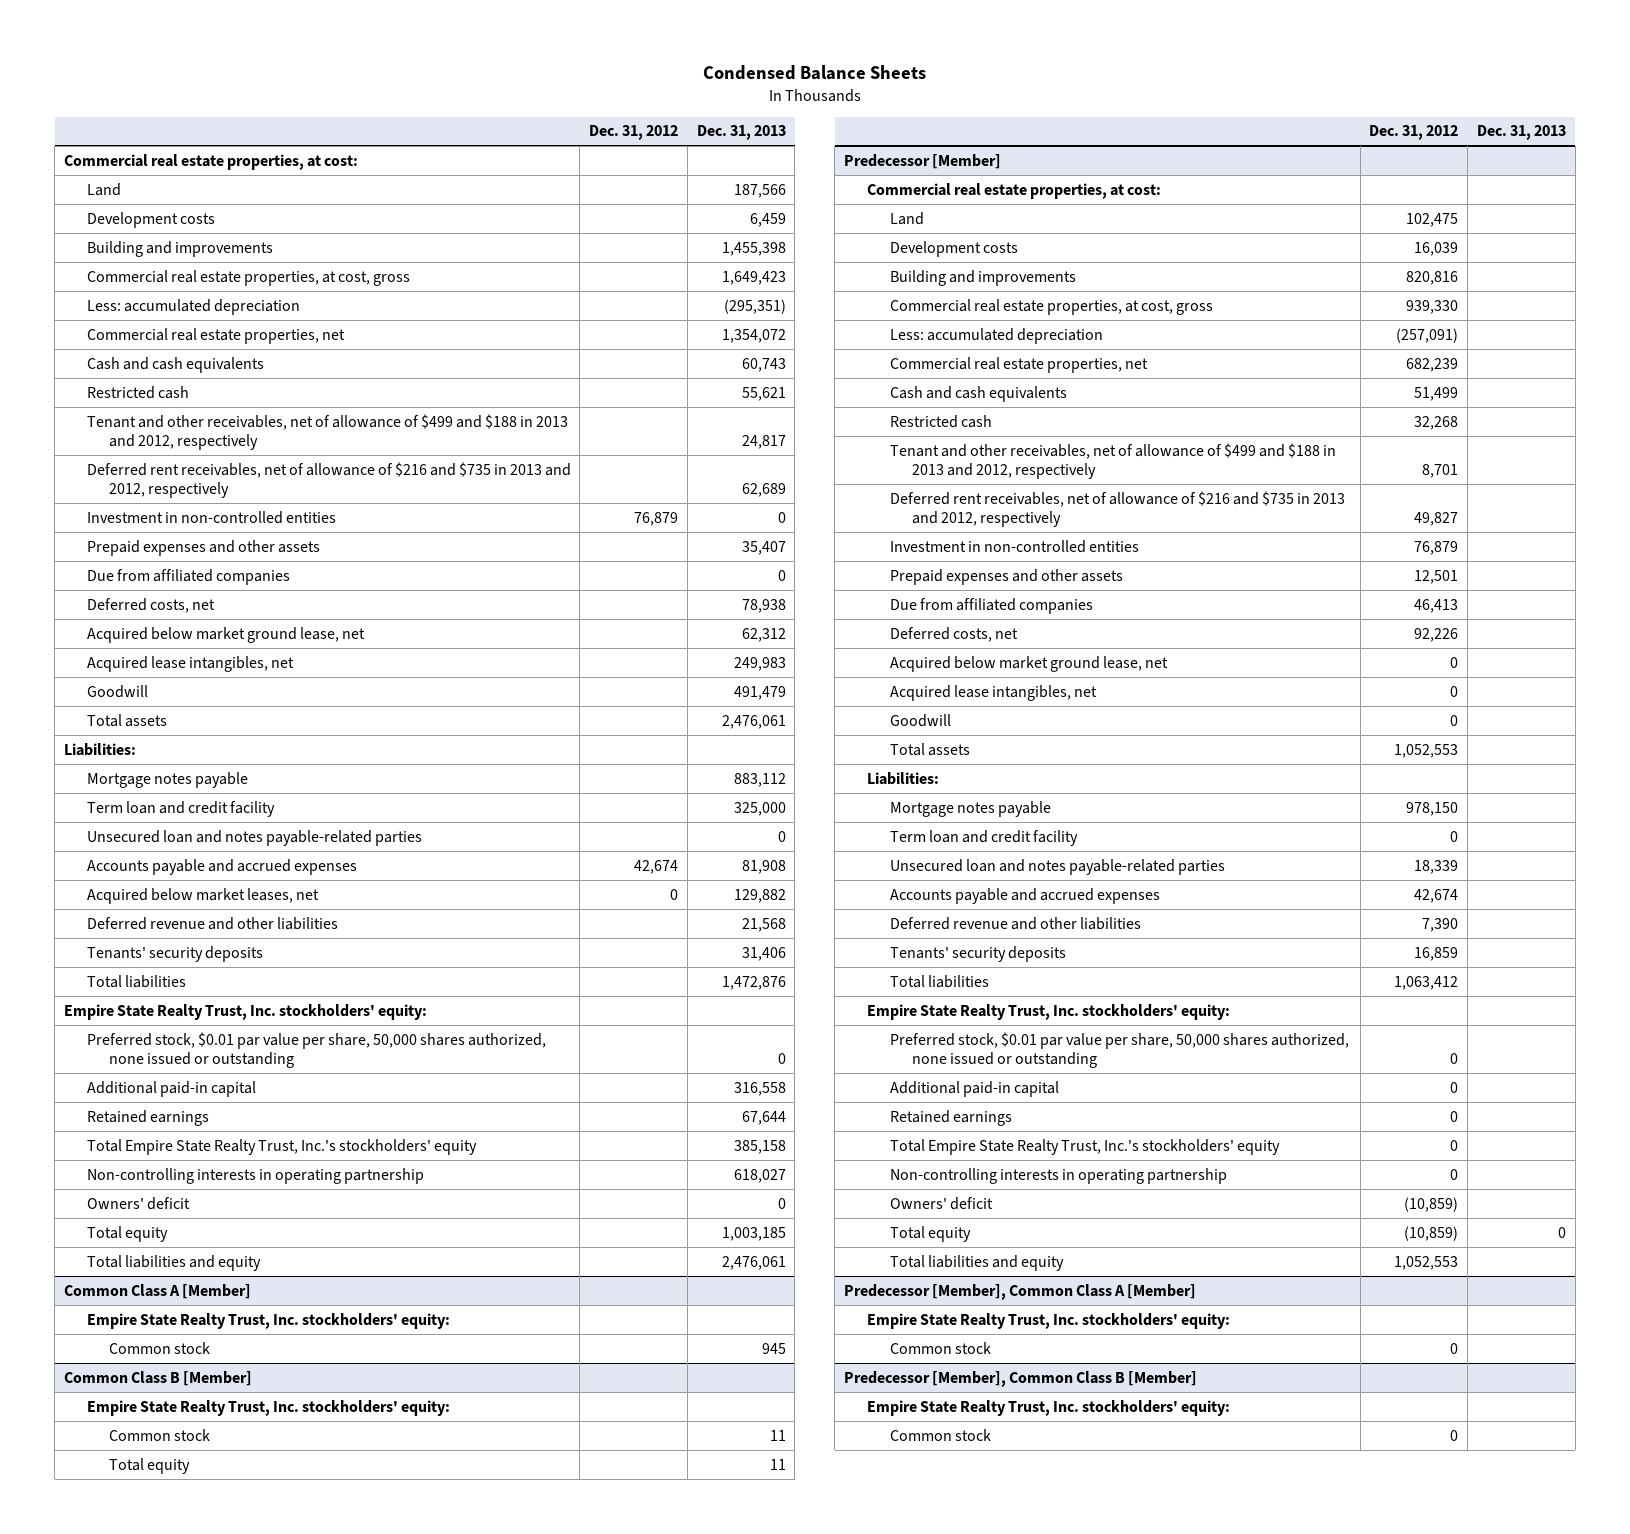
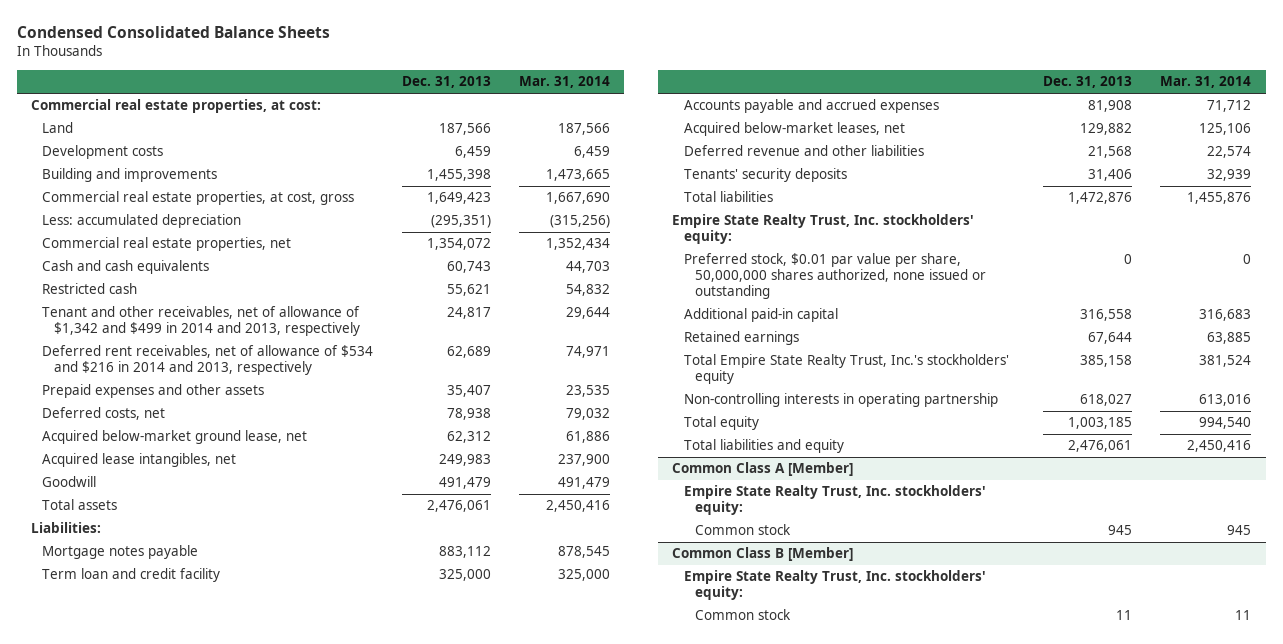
[702,65,926,81] Condensed Balance Sheets -> [17,25,331,38] Condensed Consolidated Balance Sheets
[589,125,679,141] Dec. 31, 2012 -> none
none -> [519,76,611,89] Mar. 31, 2014
[86,510,336,524] Investment in non-controlled entities -> none
[86,413,568,450] Tenant and other receivables, net of allowance of $499 and $188 in 2013 and 2012, respectively -> [42,306,361,337] Tenant and other receivables, net of allowance of $1,342 and $499 in 2014 and 2013, respectively
[86,461,571,498] Deferred rent receivables, net of allowance of $216 and $735 in 2013 and 2012, respectively -> [42,345,374,376] Deferred rent receivables, net of allowance of $534 and $216 in 2014 and 2013, respectively
[86,568,290,585] Due from affiliated companies -> none
[86,626,365,643] Acquired below market ground lease, net -> [42,430,308,445] Acquired below-market ground lease, net
[86,829,422,846] Unsecured loan and notes payable-related parties -> none
[86,887,319,904] Acquired below market leases, net -> [683,122,905,137] Acquired below-market leases, net
[86,1031,546,1068] Preferred stock, $0.01 par value per share, 50,000 shares authorized, none issued or outstanding -> [683,253,986,299] Preferred stock, $0.01 par value per share, 50,000,000 shares authorized, none issued or outstanding
[86,1196,190,1210] Owners' deficit -> none
[109,1457,191,1474] Total equity -> none
[844,153,1002,169] Predecessor [Member] -> none
[866,182,1161,199] Commercial real estate properties, at cost: -> none
[889,211,924,225] Land -> none
[889,240,1018,257] Development costs -> none
[889,269,1076,286] Building and improvements -> none
[889,298,1213,315] Commercial real estate properties, at cost, gross -> none
[889,327,1103,344] Less: accumulated depreciation -> none
[889,356,1148,373] Commercial real estate properties, net -> none
[889,385,1067,402] Cash and cash equivalents -> none
[889,414,992,428] Restricted cash -> none
[889,442,1336,479] Tenant and other receivables, net of allowance of $499 and $188 in 2013 and 2012, respectively -> none
[889,490,1345,527] Deferred rent receivables, net of allowance of $216 and $735 in 2013 and 2012, respectively -> none
[889,539,1139,553] Investment in non-controlled entities -> none
[889,568,1123,585] Prepaid expenses and other assets -> none
[889,597,1093,614] Due from affiliated companies -> none
[889,626,1018,642] Deferred costs, net -> none
[889,655,1168,672] Acquired below market ground lease, net -> none
[889,684,1097,701] Acquired lease intangibles, net -> none
[889,713,951,727] Goodwill -> none
[889,742,970,756] Total assets -> none
[866,771,939,785] Liabilities: -> none
[889,800,1051,817] Mortgage notes payable -> none
[889,829,1078,846] Term loan and credit facility -> none
[889,858,1225,875] Unsecured loan and notes payable-related parties -> none
[889,887,1160,904] Accounts payable and accrued expenses -> none
[889,916,1141,930] Deferred revenue and other liabilities -> none
[889,945,1066,962] Tenants' security deposits -> none
[889,974,989,988] Total liabilities -> none
[866,1003,1230,1020] Empire State Realty Trust, Inc. stockholders' equity: -> none
[889,1031,1349,1068] Preferred stock, $0.01 par value per share, 50,000 shares authorized, none issued or outstanding -> none
[889,1080,1059,1097] Additional paid-in capital -> none
[889,1109,1012,1126] Retained earnings -> none
[889,1138,1280,1155] Total Empire State Realty Trust, Inc.'s stockholders' equity -> none
[889,1167,1227,1184] Non-controlling interests in operating partnership -> none
[889,1196,993,1210] Owners' deficit -> none
[889,1225,971,1242] Total equity -> none
[889,1254,1064,1271] Total liabilities and equity -> none
[844,1283,1197,1300] Predecessor [Member], Common Class A [Member] -> none
[866,1312,1230,1329] Empire State Realty Trust, Inc. stockholders' equity: -> none
[889,1341,991,1354] Common stock -> none
[844,1370,1198,1387] Predecessor [Member], Common Class B [Member] -> none
[866,1399,1230,1416] Empire State Realty Trust, Inc. stockholders' equity: -> none
[889,1428,991,1441] Common stock -> none

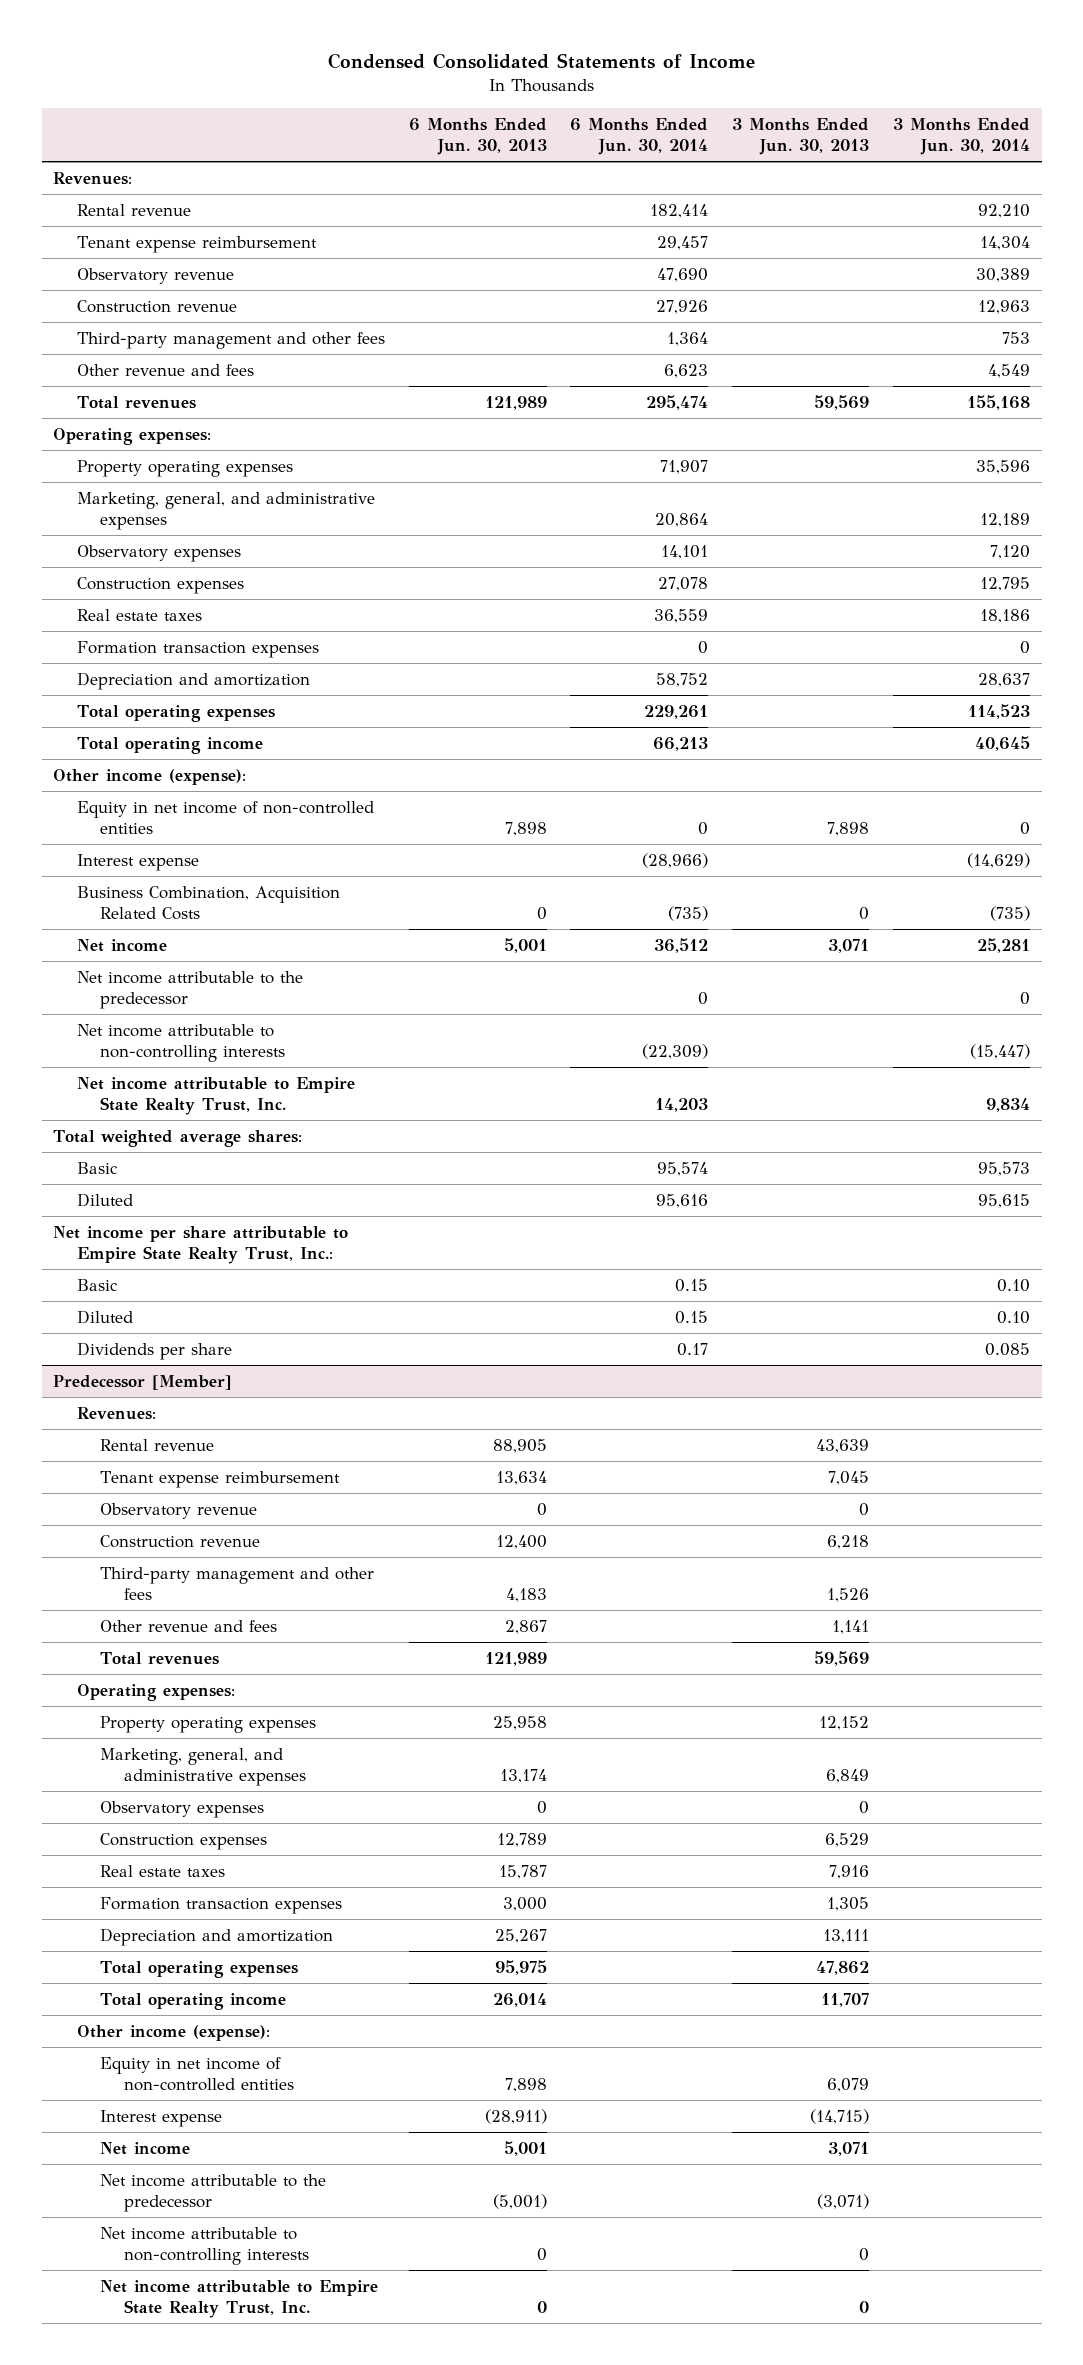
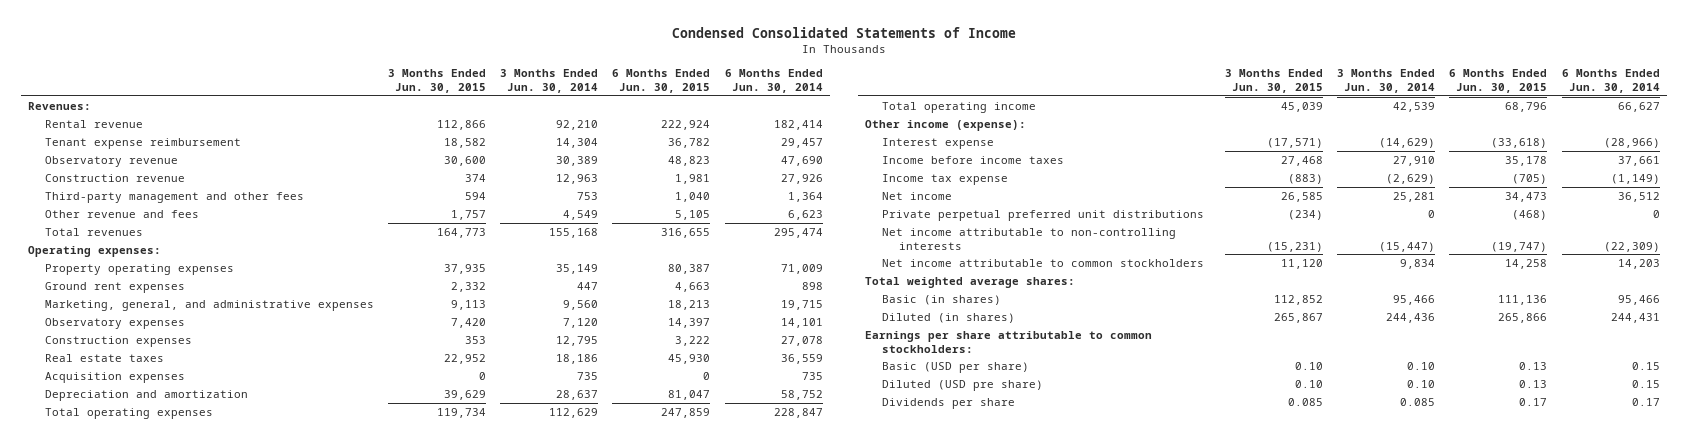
[408,118,547,156] 6 Months Ended Jun. 30, 2013 -> none
[732,118,870,156] 3 Months Ended Jun. 30, 2013 -> none
none -> [388,68,487,93] 3 Months Ended Jun. 30, 2015
none -> [612,68,711,93] 6 Months Ended Jun. 30, 2015
[660,459,709,474] 71,907 -> [780,263,823,274] 71,009
[975,459,1030,474] 35,596 -> [556,263,599,274] 35,149
none -> [44,281,185,293] Ground rent expenses
[655,512,709,527] 20,864 -> [780,299,823,310] 19,715
[979,512,1030,527] 12,189 -> [563,299,599,310] 9,560
[76,640,319,658] Formation transaction expenses -> none
none -> [44,371,185,383] Acquisition expenses
[644,704,709,719] 229,261 -> [773,407,823,418] 228,847
[967,703,1030,719] 114,523 -> [549,407,599,418] 112,629
[653,736,709,751] 66,213 -> [1617,101,1660,112] 66,627
[974,735,1030,751] 40,645 -> [1393,101,1436,112] 42,539
[76,800,374,834] Equity in net income of non-controlled entities -> none
[76,885,340,920] Business Combination, Acquisition Related Costs -> none
none -> [881,155,1064,164] Income before income taxes
none -> [881,173,1008,185] Income tax expense
[76,970,303,1009] Net income attributable to the predecessor -> none
none -> [881,209,1204,221] Private perpetual preferred unit distributions
[76,1076,355,1115] Net income attributable to Empire State Realty Trust, Inc. -> [881,258,1204,267] Net income attributable to common stockholders
[76,1161,117,1174] Basic -> [881,294,1001,305] Basic (in shares)
[657,1161,709,1176] 95,574 -> [1617,294,1660,305] 95,466
[977,1161,1030,1176] 95,573 -> [1393,294,1436,305] 95,466
[76,1192,133,1207] Diluted -> [881,312,1015,323] Diluted (in shares)
[656,1193,709,1208] 95,616 -> [1610,312,1660,323] 244,431
[977,1193,1030,1208] 95,615 -> [1386,312,1436,323] 244,436
[53,1225,349,1264] Net income per share attributable to Empire State Realty Trust, Inc.: -> [864,330,1152,353] Earnings per share attributable to common stockholders:
[76,1278,117,1291] Basic -> [881,361,1029,373] Basic (USD per share)
[76,1309,133,1324] Diluted -> [881,379,1043,391] Diluted (USD pre share)
[53,1374,233,1390] Predecessor [Member] -> none
[76,1406,156,1420] Revenues: -> none
[100,1438,215,1451] Rental revenue -> none
[100,1470,341,1488] Tenant expense reimbursement -> none
[100,1502,258,1519] Observatory revenue -> none
[100,1534,261,1548] Construction revenue -> none
[100,1566,375,1600] Third-party management and other fees -> none
[100,1619,278,1632] Other revenue and fees -> none
[100,1651,220,1665] Total revenues -> none
[76,1683,235,1701] Operating expenses: -> none
[100,1715,317,1733] Property operating expenses -> none
[100,1747,306,1786] Marketing, general, and administrative expenses -> none
[100,1800,265,1818] Observatory expenses -> none
[100,1832,268,1850] Construction expenses -> none
[100,1864,226,1877] Real estate taxes -> none
[100,1896,343,1914] Formation transaction expenses -> none
[100,1927,334,1946] Depreciation and amortization -> none
[100,1960,299,1978] Total operating expenses -> none
[100,1992,287,2010] Total operating income -> none
[76,2024,270,2041] Other income (expense): -> none
[100,2056,294,2091] Equity in net income of non-controlled entities -> none
[100,2109,223,2127] Interest expense -> none
[100,2141,191,2155] Net income -> none
[100,2173,327,2212] Net income attributable to the predecessor -> none
[100,2226,309,2265] Net income attributable to non-controlling interests -> none
[100,2279,379,2318] Net income attributable to Empire State Realty Trust, Inc. -> none

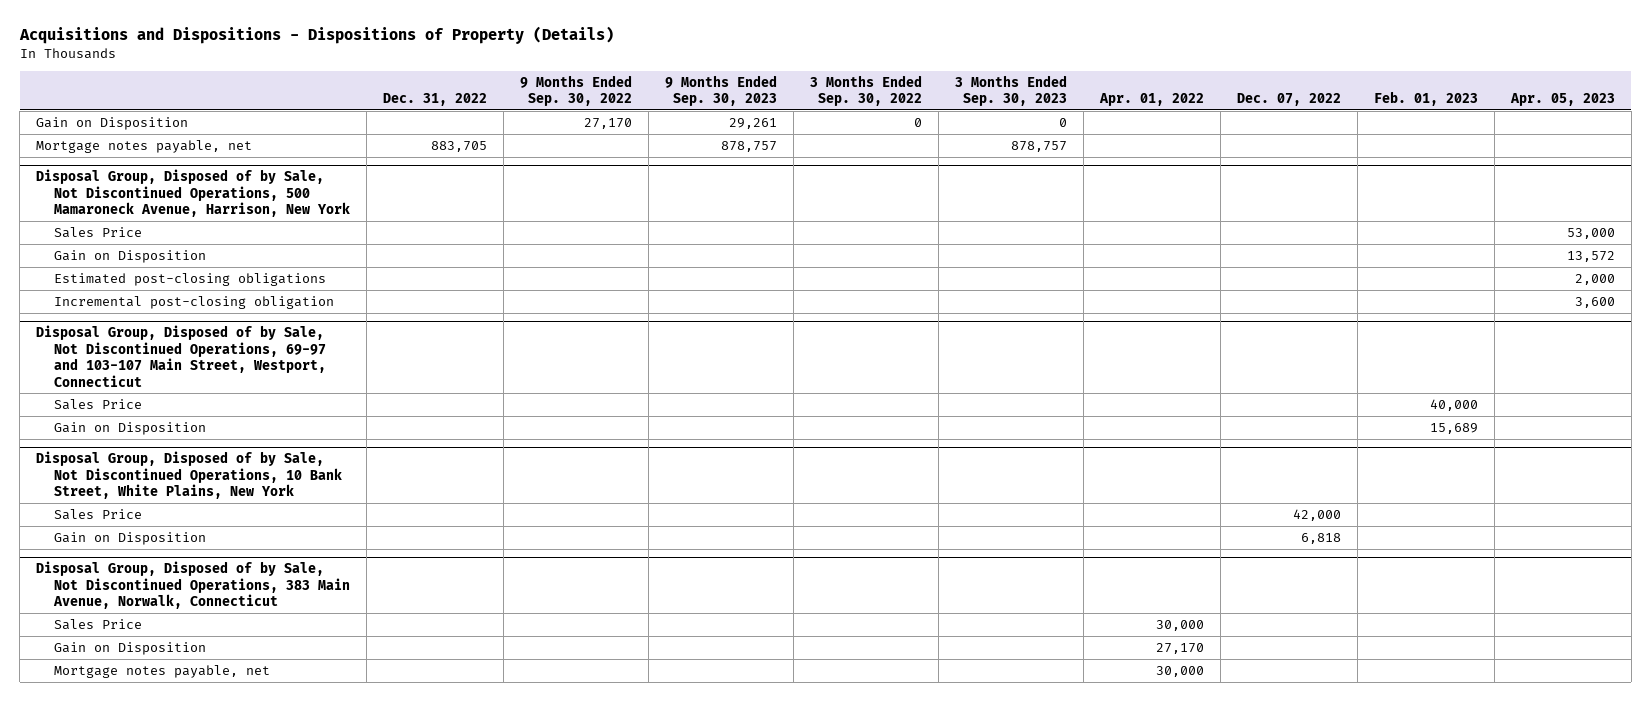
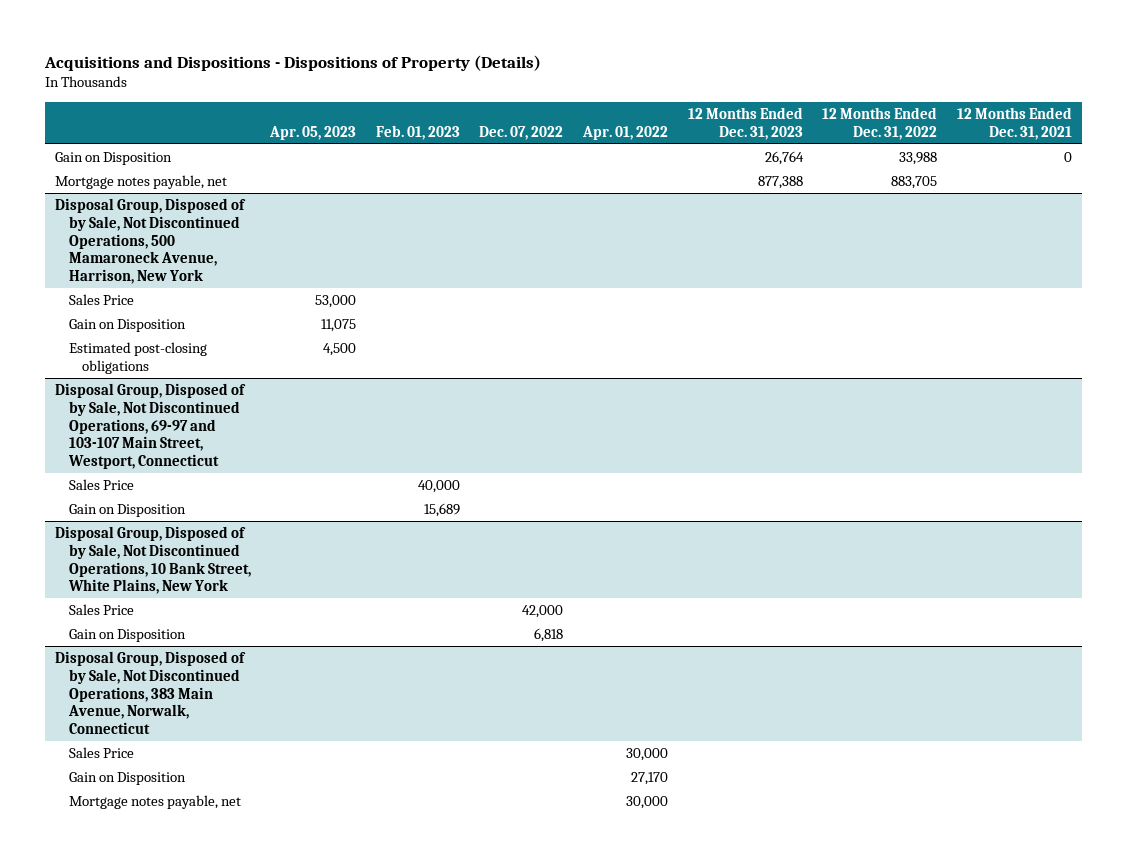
[383,93,488,107] Dec. 31, 2022 -> none
[520,74,633,107] 9 Months Ended Sep. 30, 2022 -> none
[665,74,778,107] 9 Months Ended Sep. 30, 2023 -> none
[810,74,923,107] 3 Months Ended Sep. 30, 2022 -> none
[955,74,1068,107] 3 Months Ended Sep. 30, 2023 -> none
none -> [687,107,803,140] 12 Months Ended Dec. 31, 2023
none -> [822,107,938,140] 12 Months Ended Dec. 31, 2022
none -> [956,107,1072,140] 12 Months Ended Dec. 31, 2021
[54,295,335,309] Incremental post-closing obligation -> none
[1566,250,1615,262] 13,572 -> [321,319,357,333] 11,075
[1574,273,1615,285] 2,000 -> [323,343,357,357] 4,500

